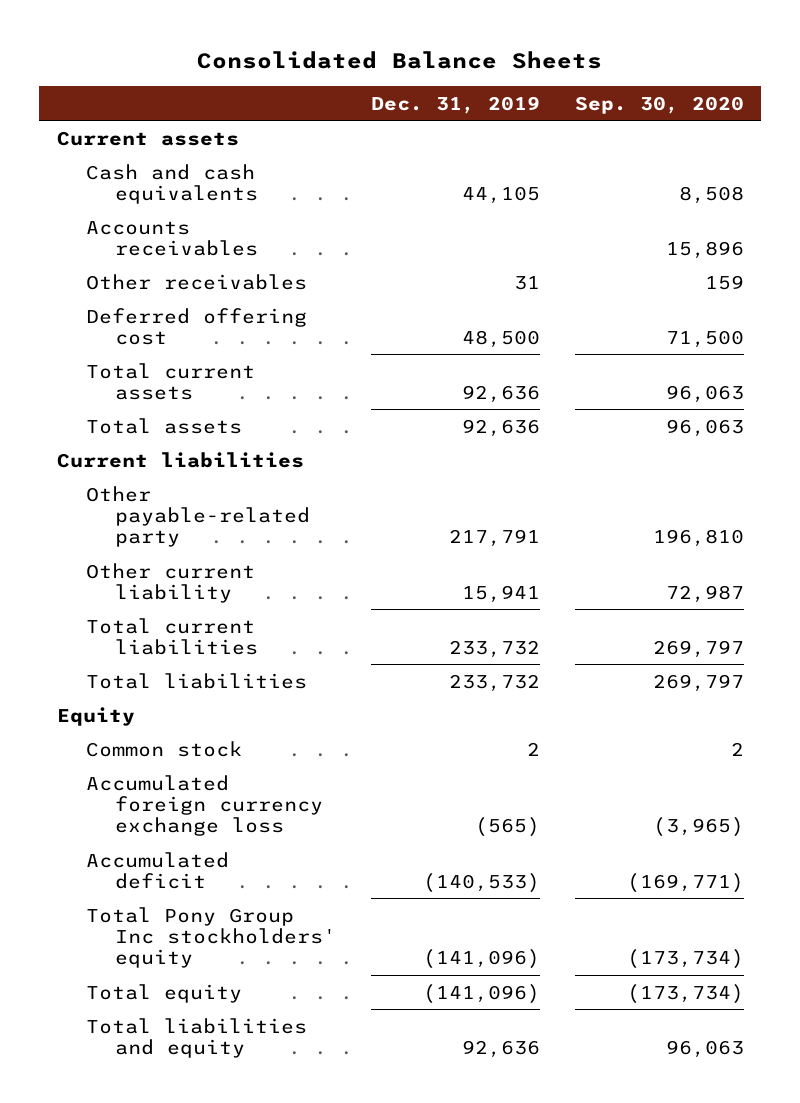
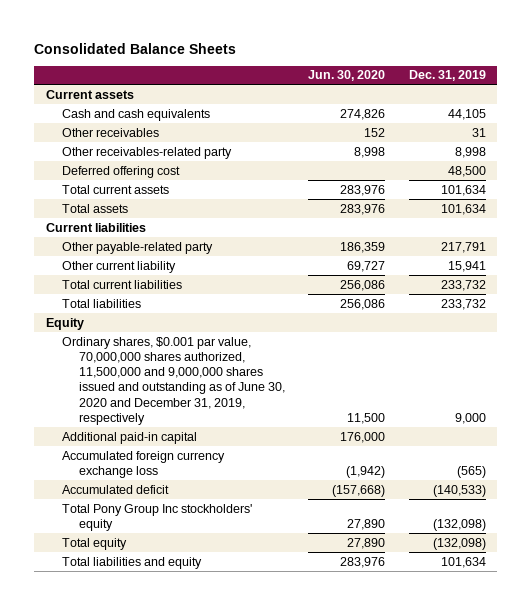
[574,95,744,114] Sep. 30, 2020 -> none
none -> [308,70,386,82] Jun. 30, 2020
[85,220,259,256] Accounts receivables -> none
none -> [62,146,233,159] Other receivables-related party
[461,384,540,403] 92,636 -> [440,184,486,196] 101,634
[461,418,540,437] 92,636 -> [440,203,486,215] 101,634
[85,740,242,757] Common stock -> none
none -> [62,336,285,426] Ordinary shares, $0.001 par value, 70,000,000 shares authorized, 11,500,000 and 9,000,000 shares issued and outstanding as of June 30, 2020 and December 31, 2019, respectively
none -> [62,431,198,444] Additional paid-in capital
[422,948,540,969] (141,096) -> [432,518,486,531] (132,098)
[422,983,540,1004] (141,096) -> [432,537,486,550] (132,098)
[461,1039,540,1058] 92,636 -> [440,556,486,568] 101,634

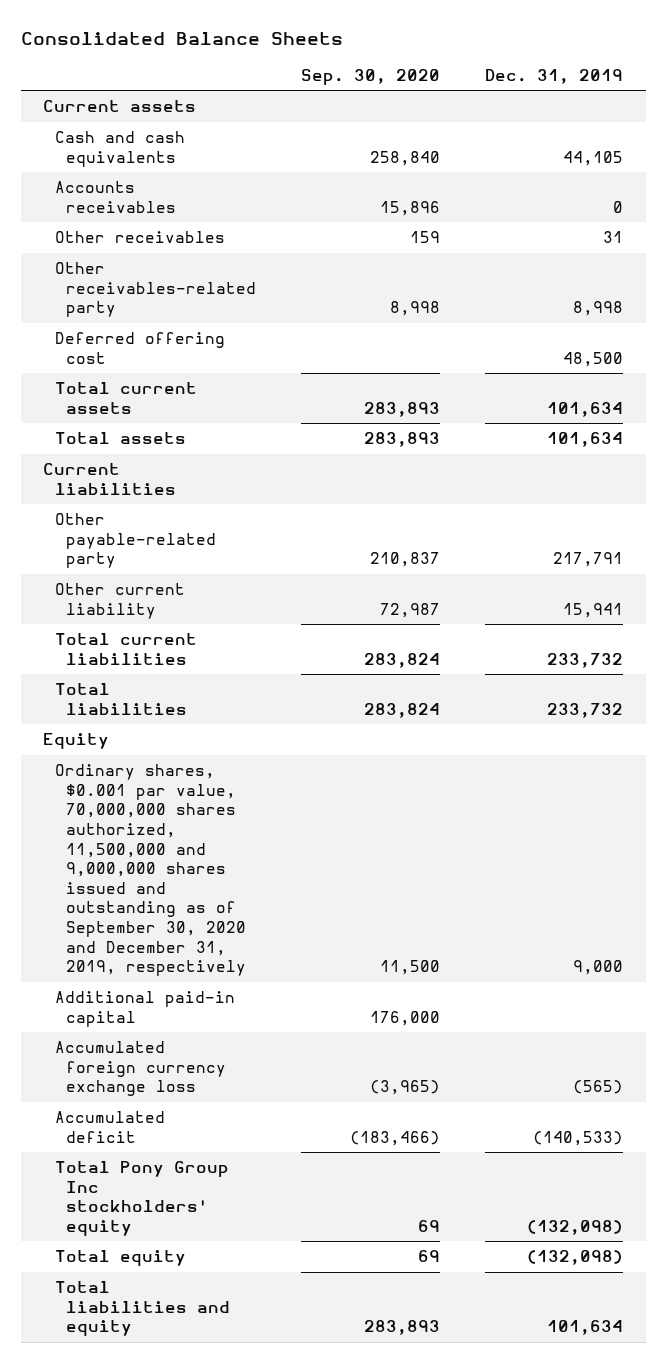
[308,70,386,82] Jun. 30, 2020 -> none
none -> [300,68,440,85] Sep. 30, 2020
none -> [54,181,176,213] Accounts receivables
[62,336,285,426] Ordinary shares, $0.001 par value, 70,000,000 shares authorized, 11,500,000 and 9,000,000 shares issued and outstanding as of June 30, 2020 and December 31, 2019, respectively -> [54,764,246,977] Ordinary shares, $0.001 par value, 70,000,000 shares authorized, 11,500,000 and 9,000,000 shares issued and outstanding as of September 30, 2020 and December 31, 2019, respectively

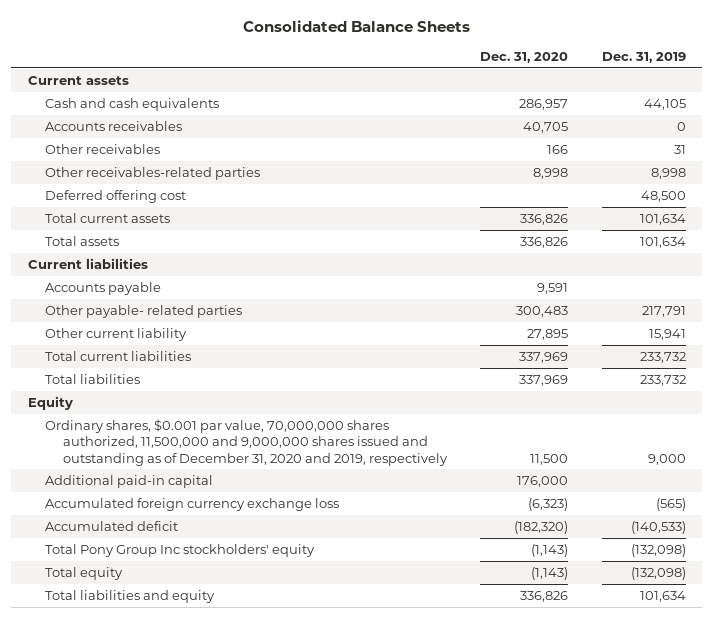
[300,68,440,85] Sep. 30, 2020 -> none
none -> [480,52,569,64] Dec. 31, 2020
[54,262,256,318] Other receivables-related party -> [45,167,261,181] Other receivables-related parties
none -> [45,282,162,296] Accounts payable
[54,513,216,569] Other payable-related party -> [45,305,243,319] Other payable- related parties
[54,764,246,977] Ordinary shares, $0.001 par value, 70,000,000 shares authorized, 11,500,000 and 9,000,000 shares issued and outstanding as of September 30, 2020 and December 31, 2019, respectively -> [45,419,448,466] Ordinary shares, $0.001 par value, 70,000,000 shares authorized, 11,500,000 and 9,000,000 shares issued and outstanding as of December 31, 2020 and 2019, respectively

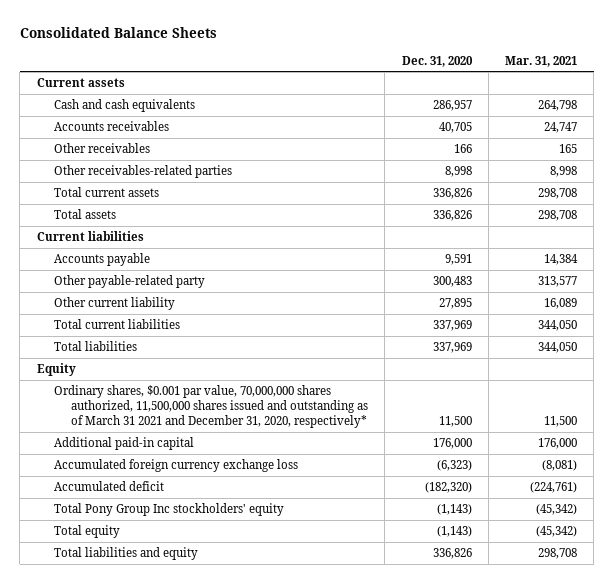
[601,52,686,64] Dec. 31, 2019 -> none
none -> [504,55,577,67] Mar. 31, 2021
[45,190,187,204] Deferred offering cost -> none
[45,305,243,319] Other payable- related parties -> [53,274,205,288] Other payable-related party
[45,419,448,466] Ordinary shares, $0.001 par value, 70,000,000 shares authorized, 11,500,000 and 9,000,000 shares issued and outstanding as of December 31, 2020 and 2019, respectively -> [53,384,369,429] Ordinary shares, $0.001 par value, 70,000,000 shares authorized, 11,500,000 shares issued and outstanding as of March 31 2021 and December 31, 2020, respectively*

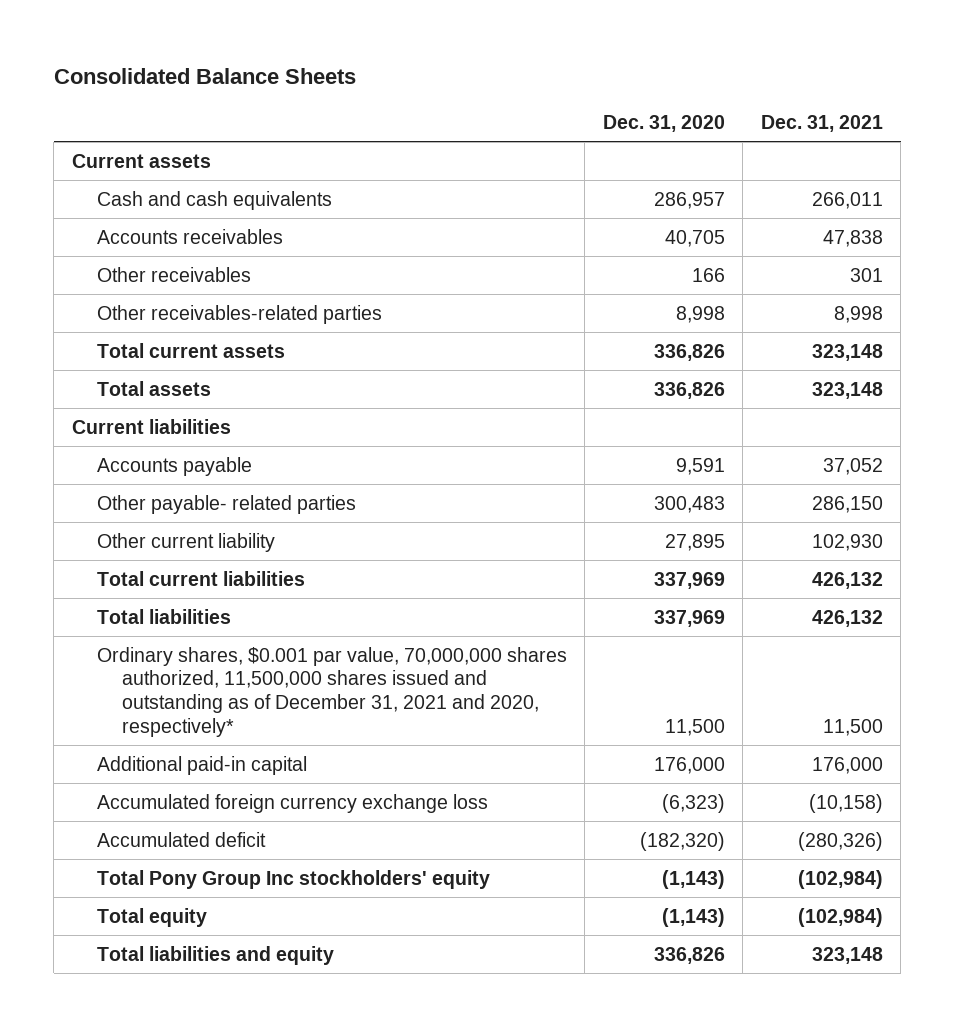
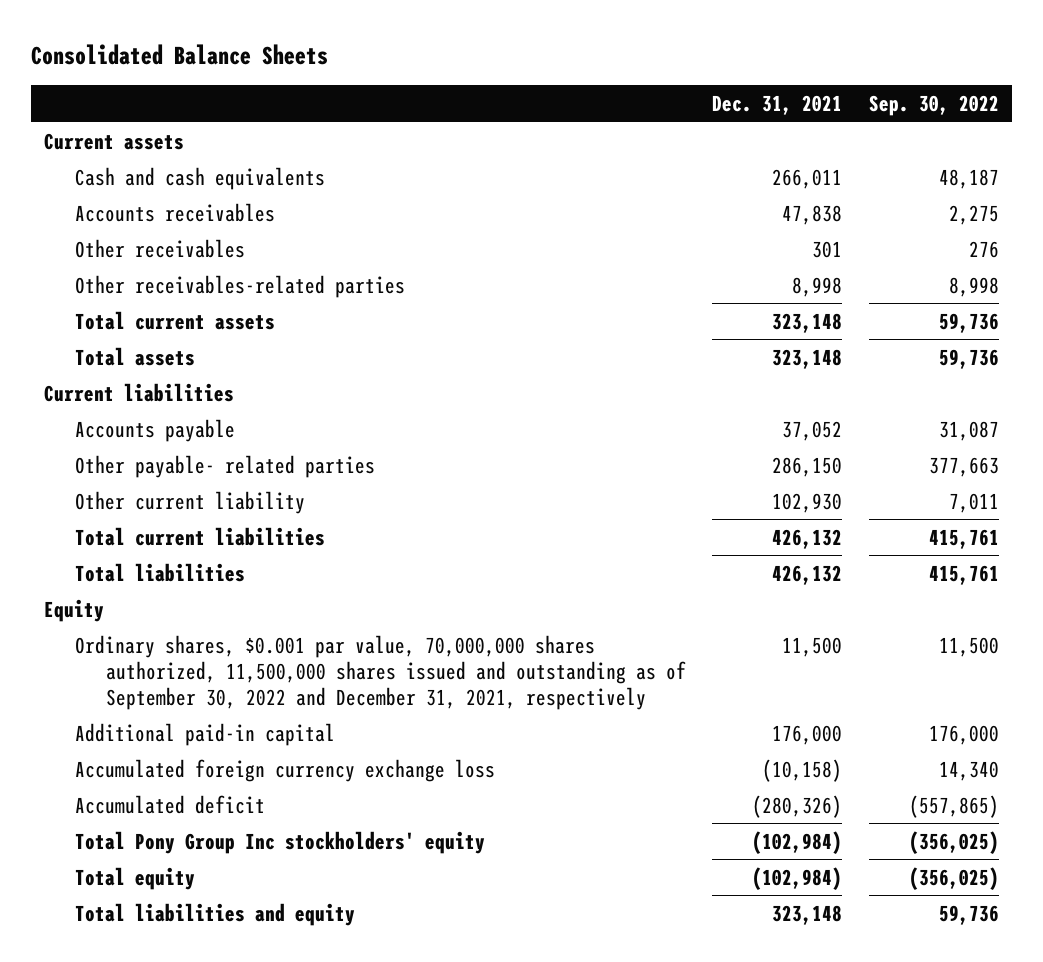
[602,114,725,132] Dec. 31, 2020 -> none
none -> [868,94,999,116] Sep. 30, 2022
none -> [43,598,104,622] Equity
[96,646,567,737] Ordinary shares, $0.001 par value, 70,000,000 shares authorized, 11,500,000 shares issued and outstanding as of December 31, 2021 and 2020, respectively* -> [74,634,686,710] Ordinary shares, $0.001 par value, 70,000,000 shares authorized, 11,500,000 shares issued and outstanding as of September 30, 2022 and December 31, 2021, respectively

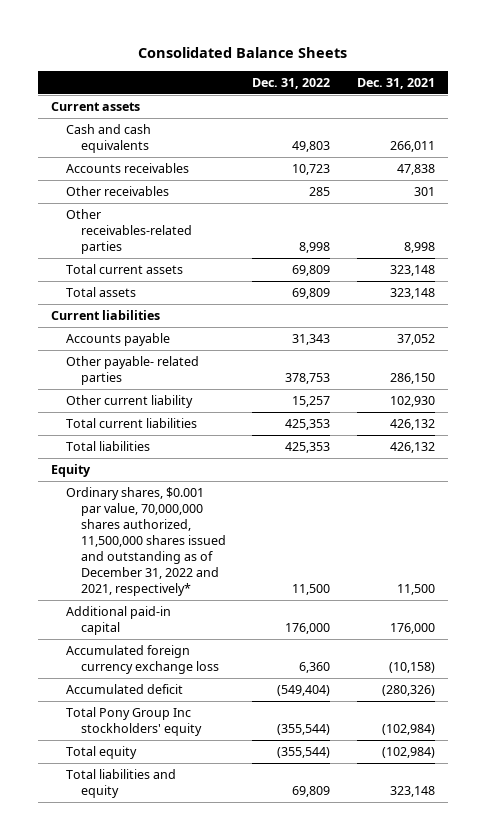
[868,94,999,116] Sep. 30, 2022 -> none
none -> [252,77,331,89] Dec. 31, 2022
[74,634,686,710] Ordinary shares, $0.001 par value, 70,000,000 shares authorized, 11,500,000 shares issued and outstanding as of September 30, 2022 and December 31, 2021, respectively -> [66,487,227,596] Ordinary shares, $0.001 par value, 70,000,000 shares authorized, 11,500,000 shares issued and outstanding as of December 31, 2022 and 2021, respectively*

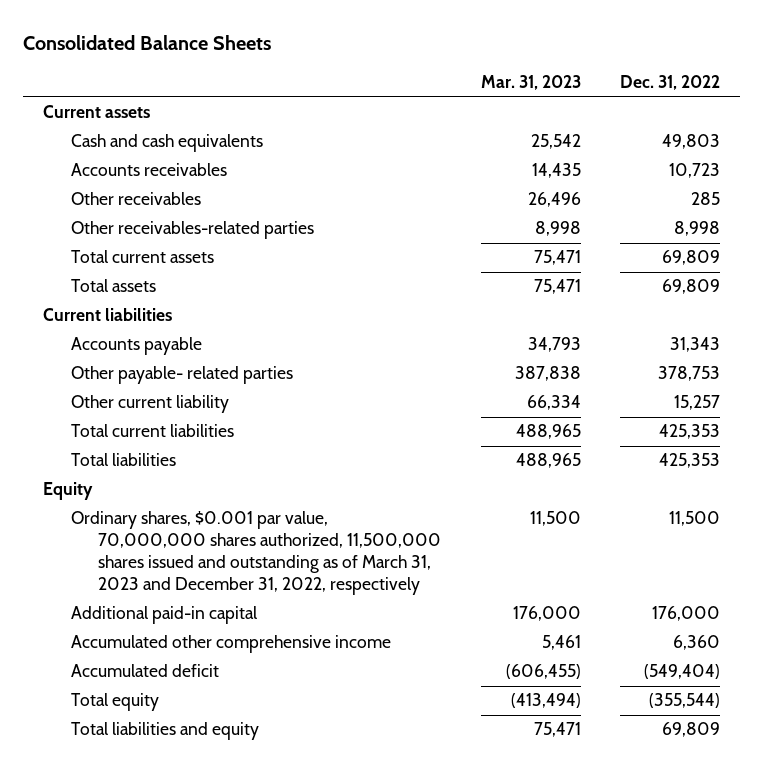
[356,77,435,89] Dec. 31, 2021 -> none
none -> [480,75,581,91] Mar. 31, 2023
[66,487,227,596] Ordinary shares, $0.001 par value, 70,000,000 shares authorized, 11,500,000 shares issued and outstanding as of December 31, 2022 and 2021, respectively* -> [70,511,442,596] Ordinary shares, $0.001 par value, 70,000,000 shares authorized, 11,500,000 shares issued and outstanding as of March 31, 2023 and December 31, 2022, respectively
[66,645,220,675] Accumulated foreign currency exchange loss -> [70,635,391,654] Accumulated other comprehensive income
[66,707,203,737] Total Pony Group Inc stockholders' equity -> none

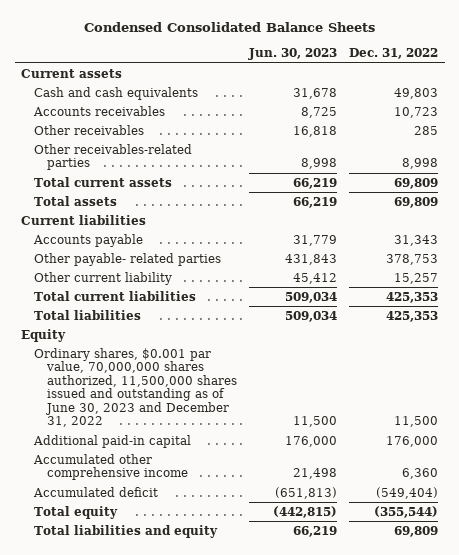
[23,35,272,51] Consolidated Balance Sheets -> [83,22,375,33] Condensed Consolidated Balance Sheets
[480,75,581,91] Mar. 31, 2023 -> none
none -> [247,48,337,61] Jun. 30, 2023
[70,511,442,596] Ordinary shares, $0.001 par value, 70,000,000 shares authorized, 11,500,000 shares issued and outstanding as of March 31, 2023 and December 31, 2022, respectively -> [33,347,237,427] Ordinary shares, $0.001 par value, 70,000,000 shares authorized, 11,500,000 shares issued and outstanding as of June 30, 2023 and December 31, 2022

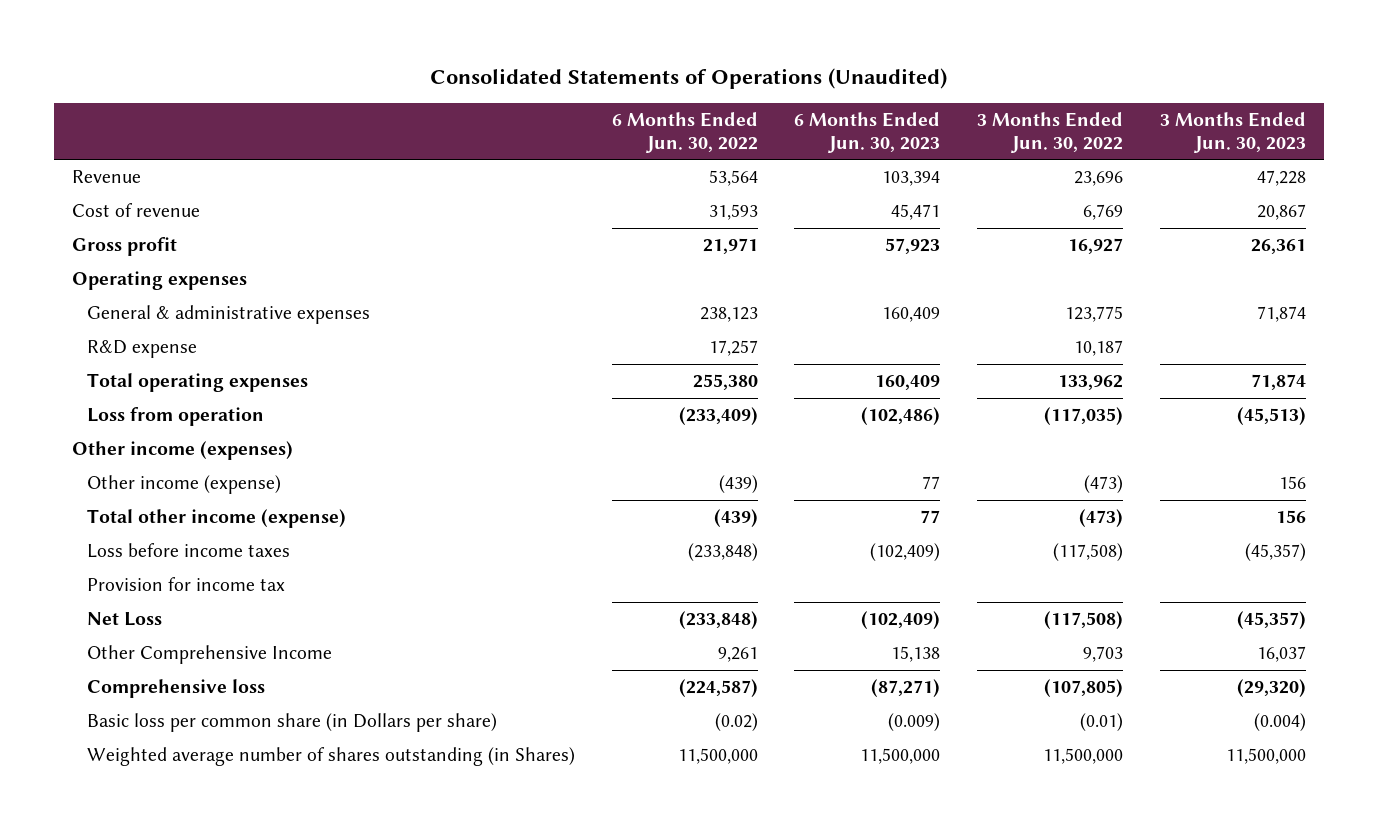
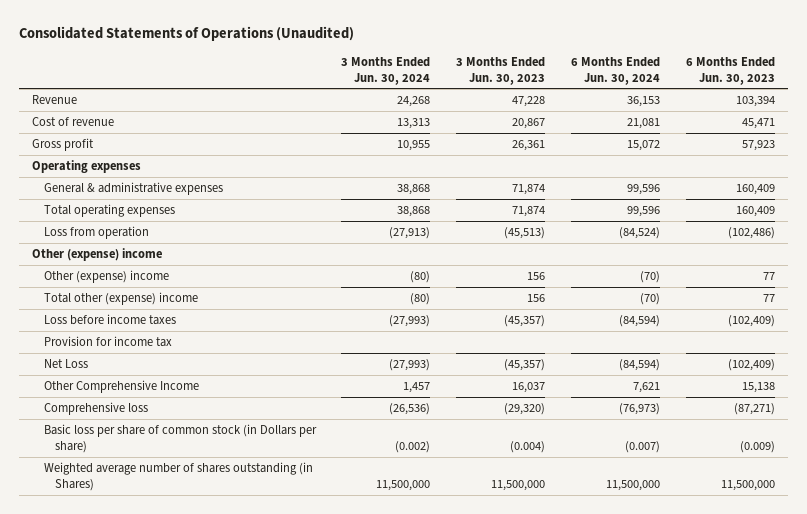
[611,112,758,153] 6 Months Ended Jun. 30, 2022 -> none
[977,112,1124,153] 3 Months Ended Jun. 30, 2022 -> none
none -> [341,56,431,85] 3 Months Ended Jun. 30, 2024
none -> [570,56,660,85] 6 Months Ended Jun. 30, 2024
[87,340,198,359] R&D expense -> none
[72,441,294,461] Other income (expenses) -> [31,247,162,261] Other (expense) income
[87,475,282,495] Other income (expense) -> [43,269,169,283] Other (expense) income
[87,509,347,529] Total other income (expense) -> [43,291,198,305] Total other (expense) income
[87,713,498,733] Basic loss per common share (in Dollars per share) -> [43,423,317,453] Basic loss per share of common stock (in Dollars per share)

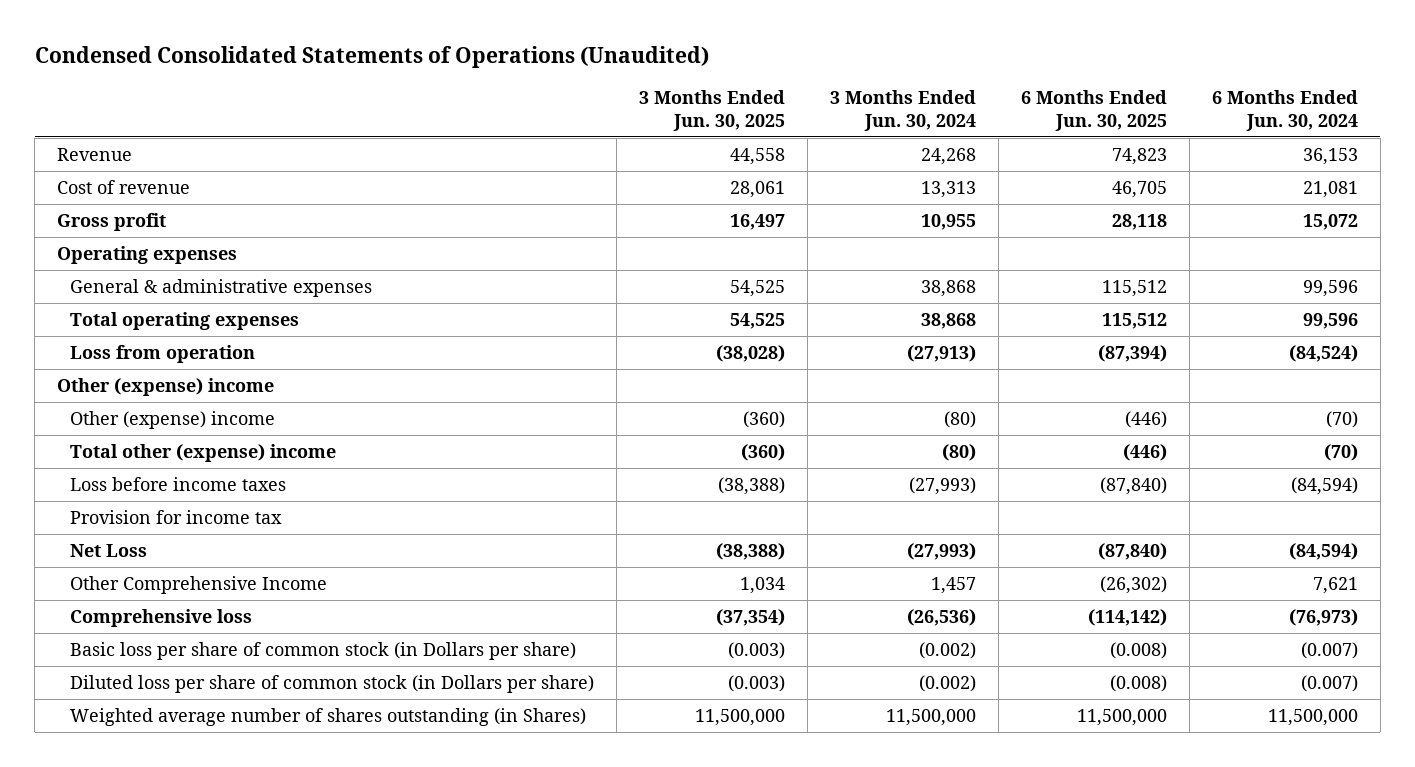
[19,26,355,42] Consolidated Statements of Operations (Unaudited) -> [34,45,709,68] Condensed Consolidated Statements of Operations (Unaudited)
[456,56,546,85] 3 Months Ended Jun. 30, 2023 -> none
[685,56,775,85] 6 Months Ended Jun. 30, 2023 -> none
none -> [638,90,785,131] 3 Months Ended Jun. 30, 2025
none -> [1020,90,1167,131] 6 Months Ended Jun. 30, 2025
none -> [69,675,594,694] Diluted loss per share of common stock (in Dollars per share)

